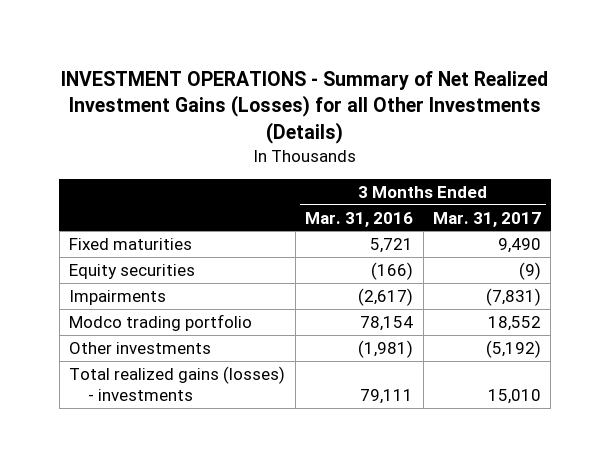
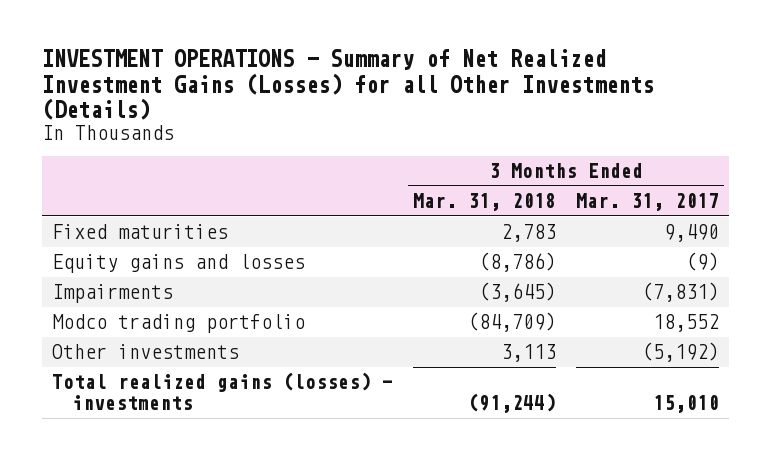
[305,211,414,227] Mar. 31, 2016 -> none
none -> [413,193,557,212] Mar. 31, 2018
[69,263,196,279] Equity securities -> none
none -> [52,254,306,274] Equity gains and losses

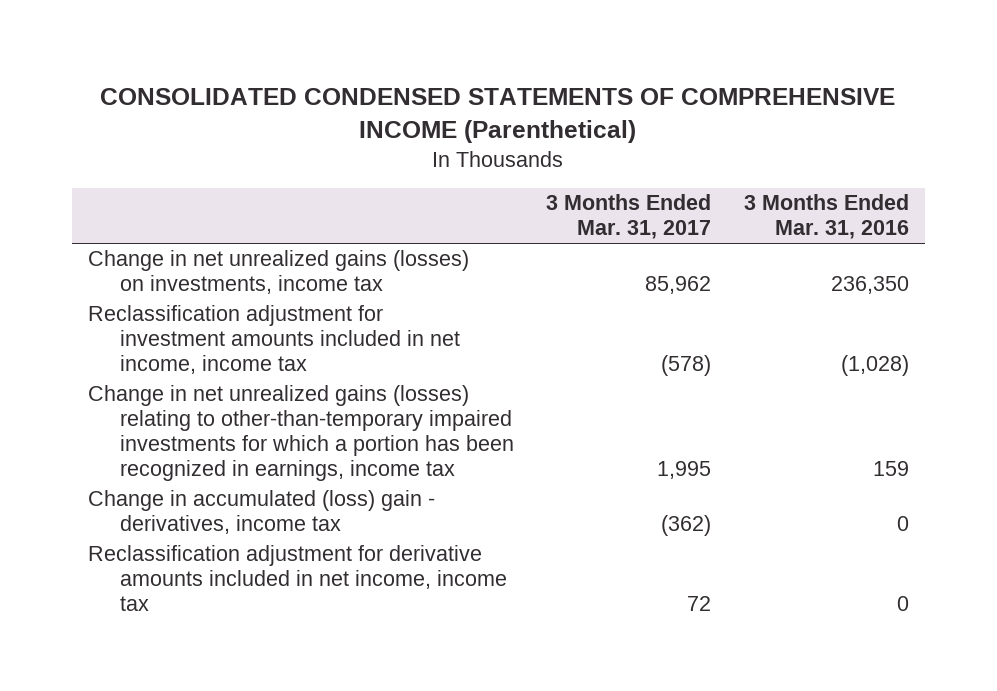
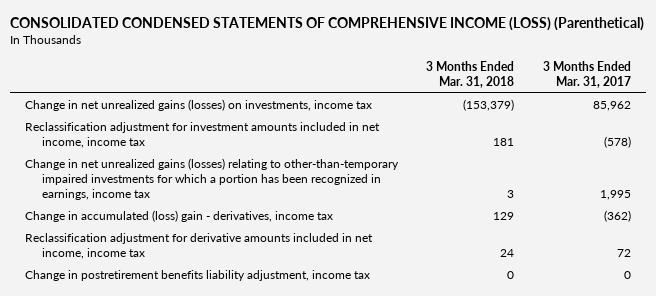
[100,87,896,143] CONSOLIDATED CONDENSED STATEMENTS OF COMPREHENSIVE INCOME (Parenthetical) -> [10,17,645,32] CONSOLIDATED CONDENSED STATEMENTS OF COMPREHENSIVE INCOME (LOSS) (Parenthetical)
[743,194,909,240] 3 Months Ended Mar. 31, 2016 -> none
none -> [426,60,515,88] 3 Months Ended Mar. 31, 2018
none -> [24,270,370,282] Change in postretirement benefits liability adjustment, income tax

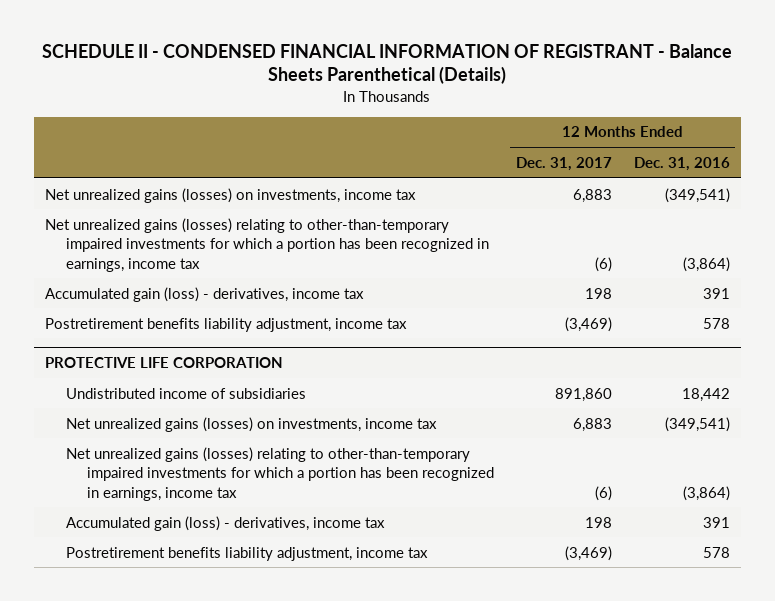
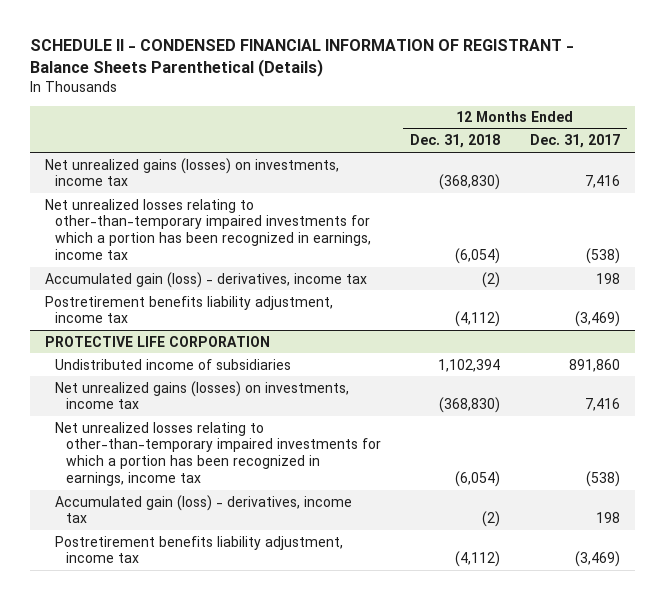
[633,156,730,171] Dec. 31, 2016 -> none
none -> [410,134,501,149] Dec. 31, 2018
[572,188,612,203] 6,883 -> [584,175,620,189] 7,416
[45,217,489,272] Net unrealized gains (losses) relating to other-than-temporary impaired investments for which a portion has been recognized in earnings, income tax -> [44,198,372,261] Net unrealized losses relating to other-than-temporary impaired investments for which a portion has been recognized in earnings, income tax
[594,256,612,272] (6) -> [585,248,620,265] (538)
[572,417,612,432] 6,883 -> [584,398,620,412] 7,416
[65,446,494,501] Net unrealized gains (losses) relating to other-than-temporary impaired investments for which a portion has been recognized in earnings, income tax -> [55,421,381,487] Net unrealized losses relating to other-than-temporary impaired investments for which a portion has been recognized in earnings, income tax
[594,485,612,501] (6) -> [585,471,620,488] (538)

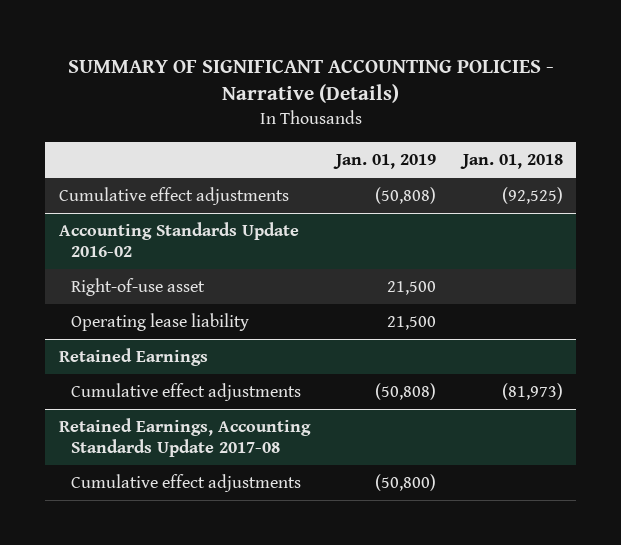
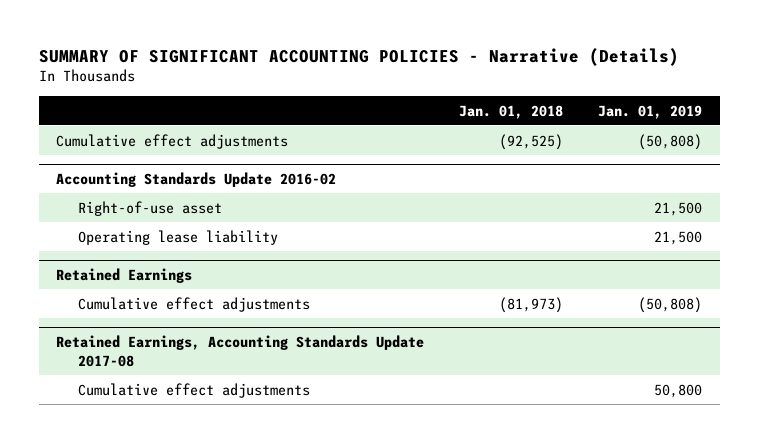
[375,474,437,492] (50,800) -> [654,383,703,398] 50,800

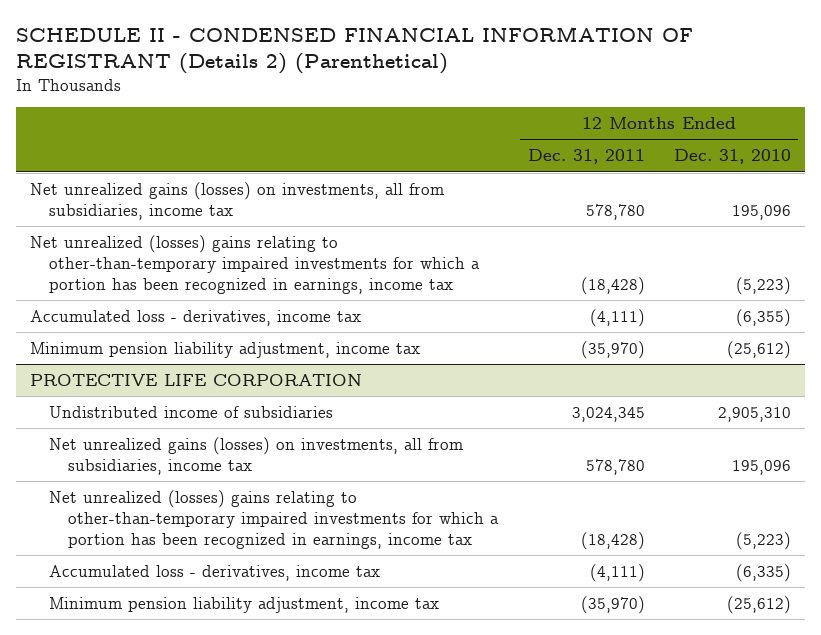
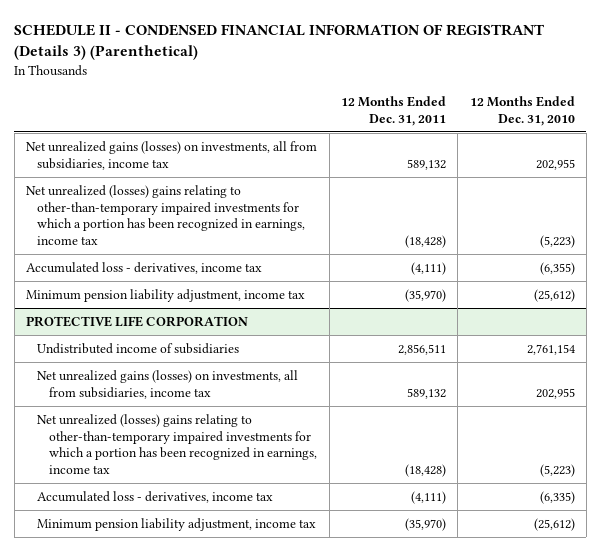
[15,25,693,74] SCHEDULE II - CONDENSED FINANCIAL INFORMATION OF REGISTRANT (Details 2) (Parenthetical) -> [14,24,545,61] SCHEDULE II - CONDENSED FINANCIAL INFORMATION OF REGISTRANT (Details 3) (Parenthetical)
[585,204,645,221] 578,780 -> [406,158,446,170] 589,132
[731,205,791,221] 195,096 -> [535,158,575,170] 202,955
[571,406,645,422] 3,024,345 -> [397,343,446,355] 2,856,511
[717,406,791,422] 2,905,310 -> [526,343,575,355] 2,761,154
[585,459,645,476] 578,780 -> [406,387,446,399] 589,132
[731,460,791,476] 195,096 -> [535,387,575,399] 202,955

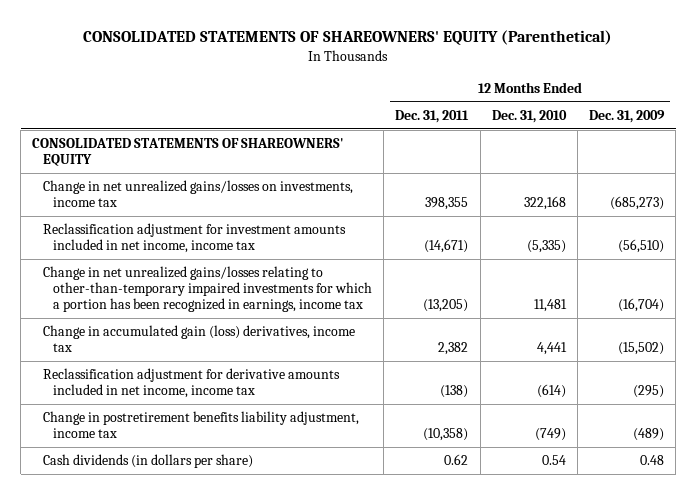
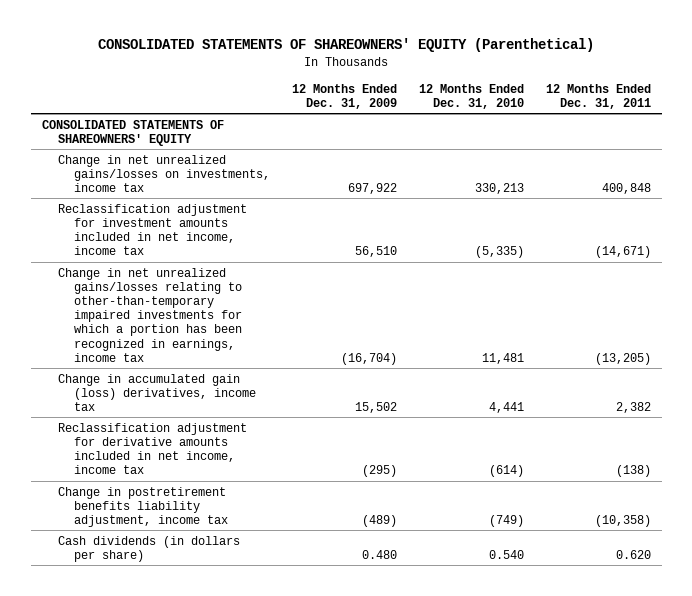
[425,197,469,211] 398,355 -> [601,182,651,194] 400,848
[523,196,566,211] 322,168 -> [474,182,524,194] 330,213
[609,196,664,211] (685,273) -> [347,182,397,194] 697,922
[617,239,664,254] (56,510) -> [354,246,397,258] 56,510
[617,342,664,356] (15,502) -> [354,401,397,413] 15,502
[444,454,469,466] 0.62 -> [615,549,651,559] 0.620
[541,455,566,466] 0.54 -> [488,549,524,559] 0.540
[639,455,664,466] 0.48 -> [361,549,397,559] 0.480

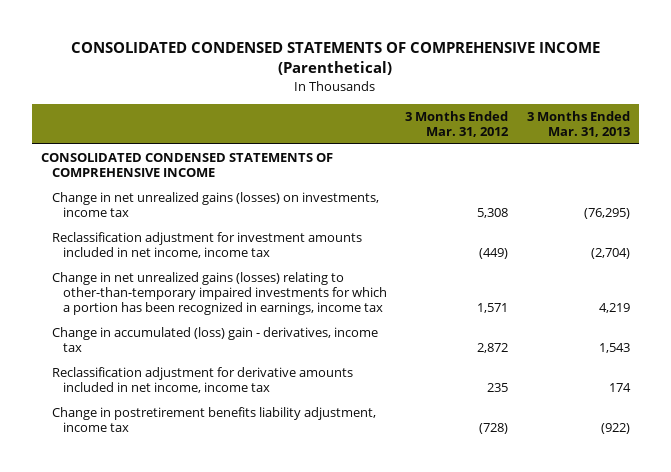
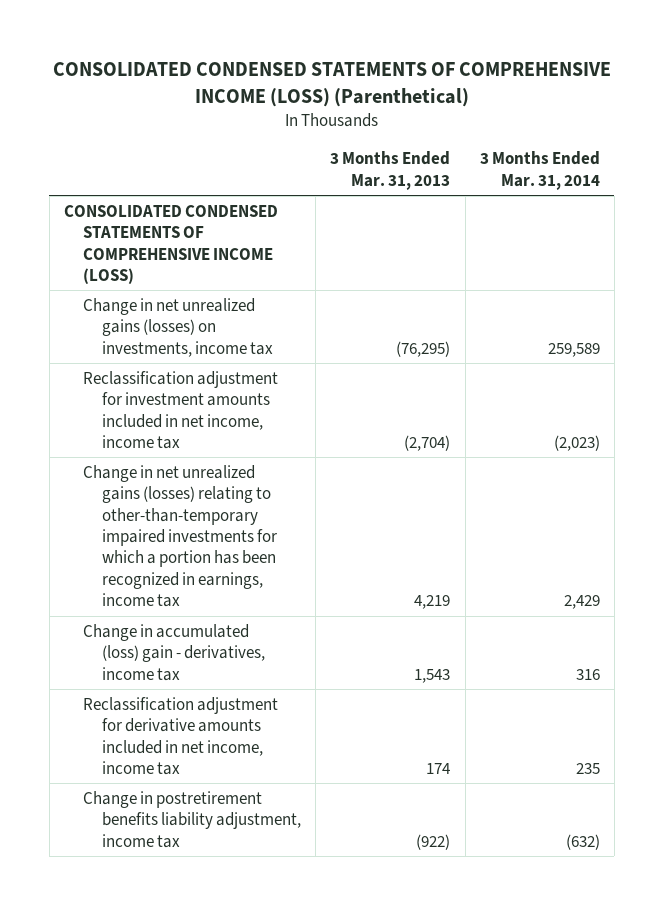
[71,41,601,76] CONSOLIDATED CONDENSED STATEMENTS OF COMPREHENSIVE INCOME (Parenthetical) -> [52,62,611,107] CONSOLIDATED CONDENSED STATEMENTS OF COMPREHENSIVE INCOME (LOSS) (Parenthetical)
[405,111,510,138] 3 Months Ended Mar. 31, 2012 -> none
none -> [479,151,600,190] 3 Months Ended Mar. 31, 2014
[41,152,334,178] CONSOLIDATED CONDENSED STATEMENTS OF COMPREHENSIVE INCOME -> [64,204,279,284] CONSOLIDATED CONDENSED STATEMENTS OF COMPREHENSIVE INCOME (LOSS)

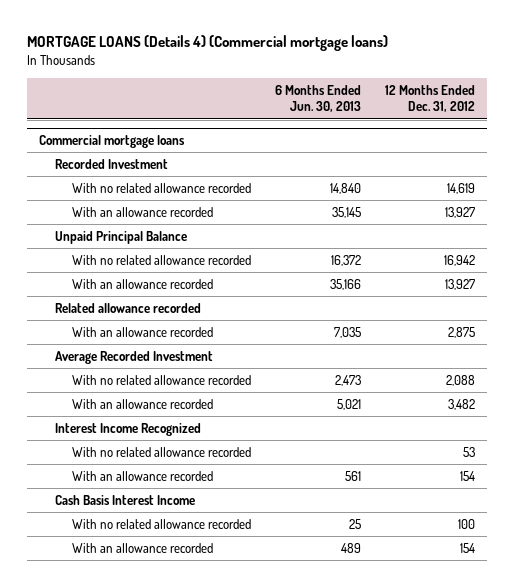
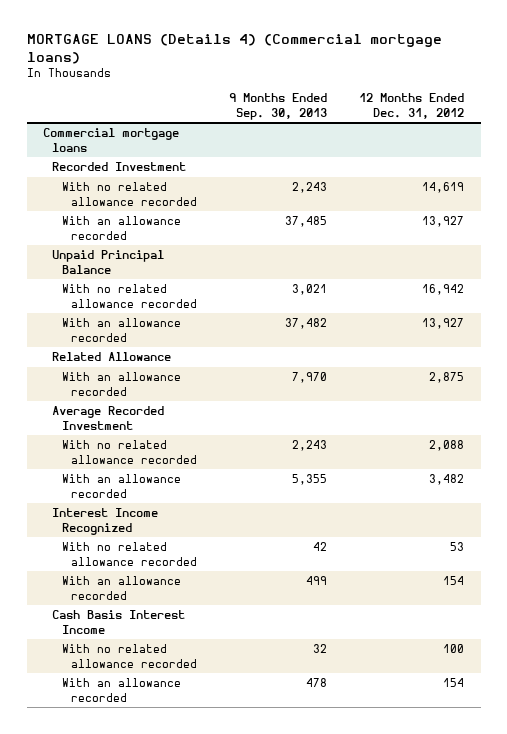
[275,85,362,113] 6 Months Ended Jun. 30, 2013 -> none
none -> [229,93,328,120] 9 Months Ended Sep. 30, 2013
[55,302,202,313] Related allowance recorded -> [52,352,172,362] Related Allowance

